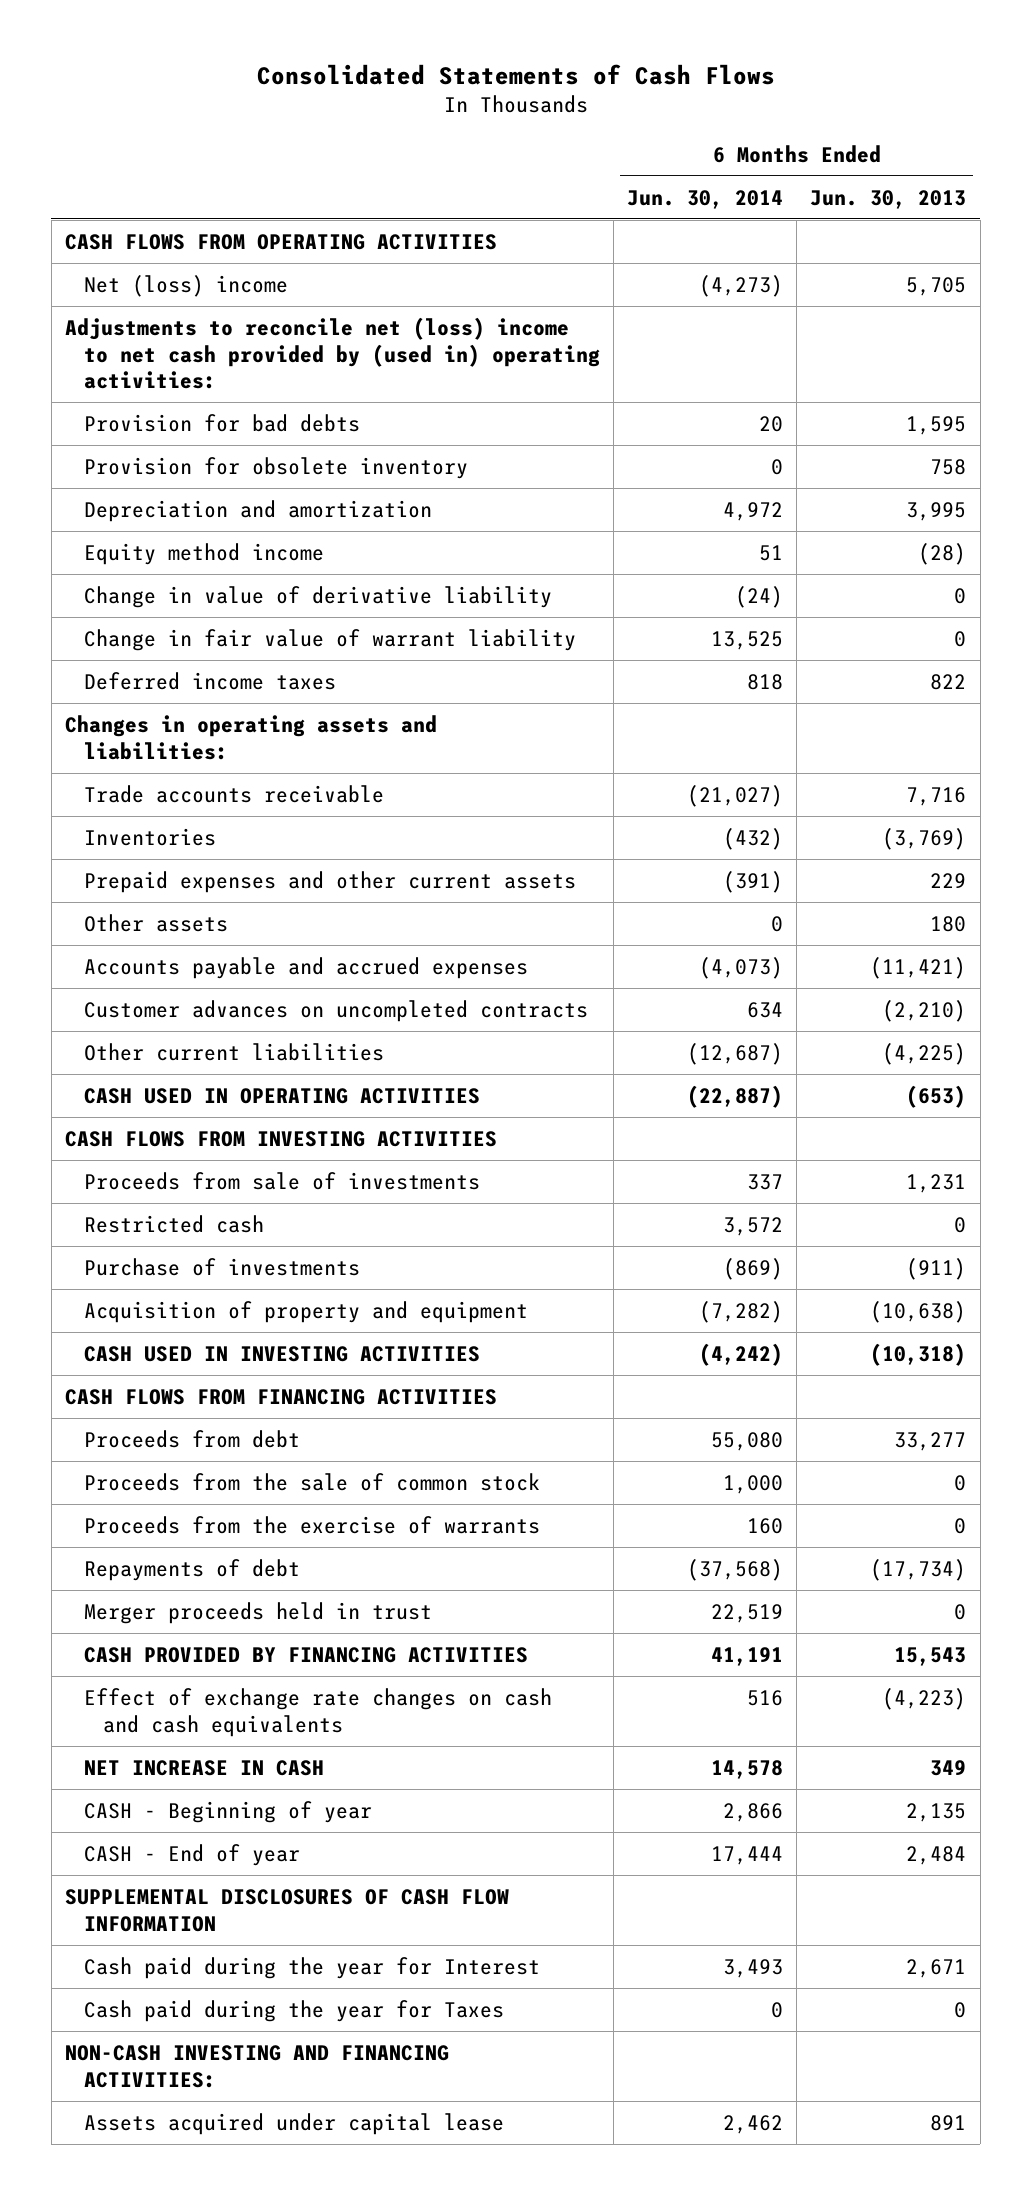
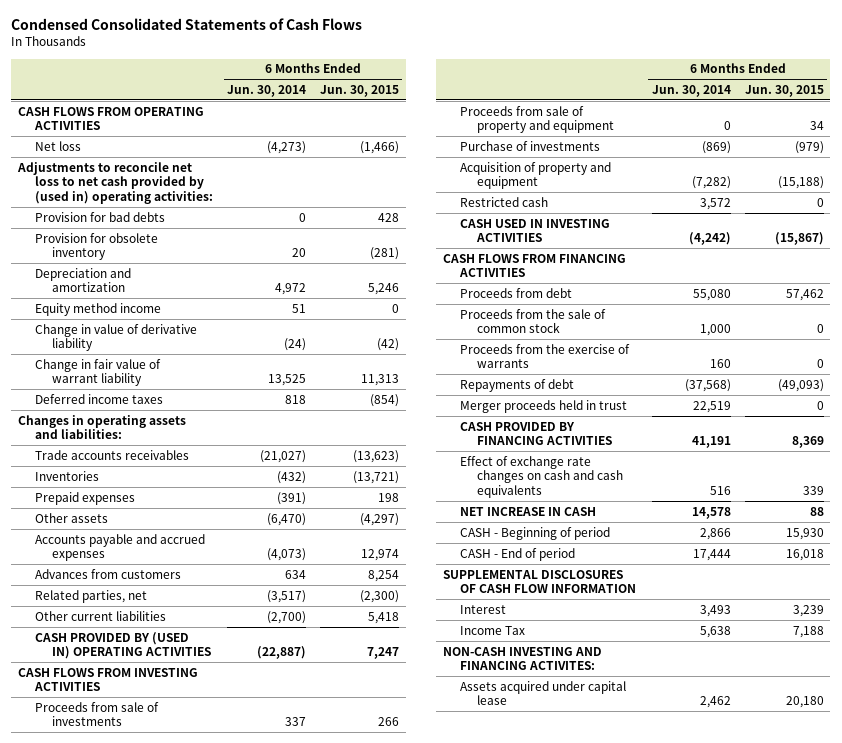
[256,63,775,85] Consolidated Statements of Cash Flows -> [11,18,363,31] Condensed Consolidated Statements of Cash Flows
[810,189,967,209] Jun. 30, 2013 -> none
none -> [319,84,399,97] Jun. 30, 2015
[83,274,288,297] Net (loss) income -> [35,140,82,151] Net loss
[64,316,600,390] Adjustments to reconcile net (loss) income to net cash provided by (used in) operating activities: -> [17,161,214,205] Adjustments to reconcile net loss to net cash provided by (used in) operating activities:
[759,415,784,432] 20 -> [299,212,307,222] 0
[771,458,784,475] 0 -> [292,248,307,258] 20
[83,784,384,803] Trade accounts receivable -> [35,449,190,460] Trade accounts receivables
[83,870,576,893] Prepaid expenses and other current assets -> [35,491,136,505] Prepaid expenses
[771,915,784,932] 0 -> [267,512,307,526] (6,470)
[83,999,588,1022] Customer advances on uncompleted contracts -> [35,568,182,579] Advances from customers
none -> [35,589,148,603] Related parties, net
[687,1042,784,1065] (12,687) -> [267,610,307,624] (2,700)
[83,1087,480,1104] CASH USED IN OPERATING ACTIVITIES -> [35,631,212,660] CASH PROVIDED BY (USED IN) OPERATING ACTIVITIES
none -> [459,105,614,134] Proceeds from sale of property and equipment
[83,1214,264,1233] Restricted cash -> [459,196,548,207] Restricted cash
[83,1800,372,1823] CASH - Beginning of year -> [459,526,610,540] CASH - Beginning of period
[83,1843,300,1866] CASH - End of year -> [459,547,575,561] CASH - End of period
[83,1999,504,2022] Cash paid during the year for Taxes -> none
[83,1956,540,1979] Cash paid during the year for Interest -> [459,604,506,614] Interest
none -> [459,625,525,635] Income Tax
[64,2044,449,2088] NON-CASH INVESTING AND FINANCING ACTIVITIES: -> [442,646,602,671] NON-CASH INVESTING AND FINANCING ACTIVITES:

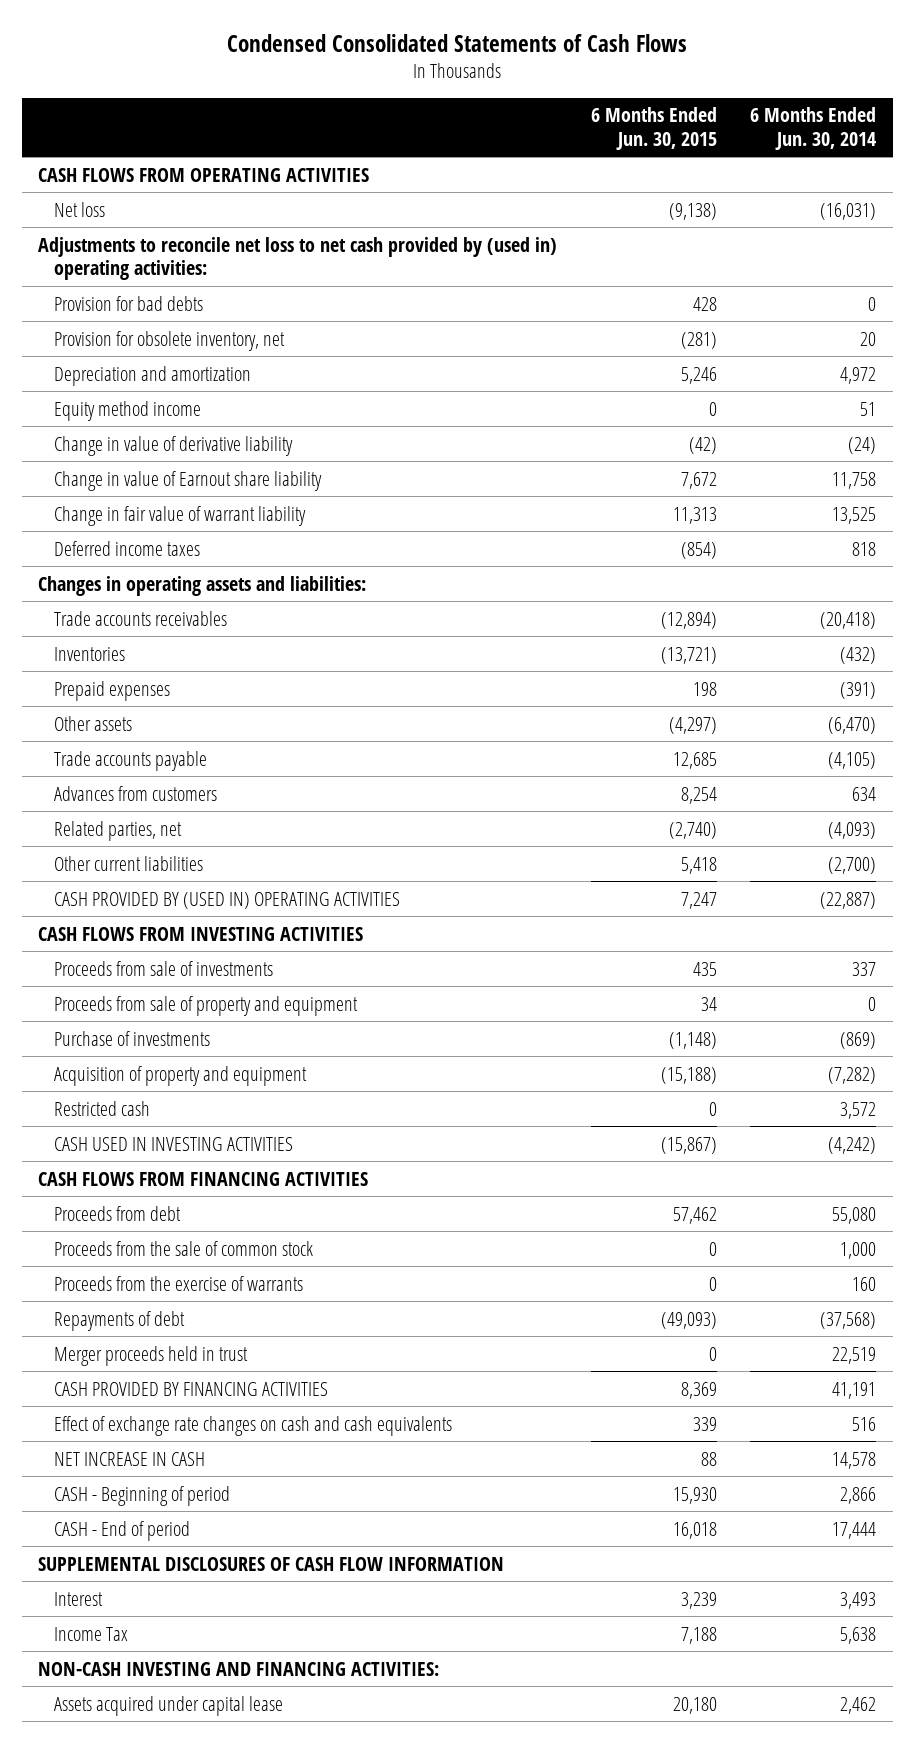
[267,140,307,154] (4,273) -> [820,202,877,220] (16,031)
[359,140,399,154] (1,466) -> [668,202,717,220] (9,138)
[35,232,159,261] Provision for obsolete inventory -> [54,330,286,351] Provision for obsolete inventory, net
none -> [54,470,323,491] Change in value of Earnout share liability
[260,449,307,463] (21,027) -> [820,611,877,629] (20,418)
[352,449,399,463] (13,623) -> [660,611,717,629] (12,894)
[35,533,206,562] Accounts payable and accrued expenses -> none
none -> [54,750,208,771] Trade accounts payable
[267,589,307,603] (3,517) -> [828,821,877,839] (4,093)
[359,589,399,603] (2,300) -> [668,821,717,839] (2,740)
[377,717,399,727] 266 -> [692,961,717,976] 435
[794,140,824,154] (979) -> [668,1031,717,1049] (1,148)
[442,646,602,671] NON-CASH INVESTING AND FINANCING ACTIVITES: -> [38,1661,440,1676] NON-CASH INVESTING AND FINANCING ACTIVITIES:

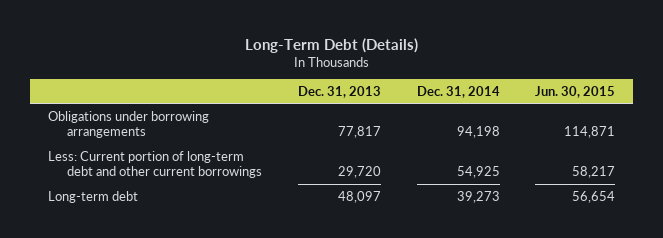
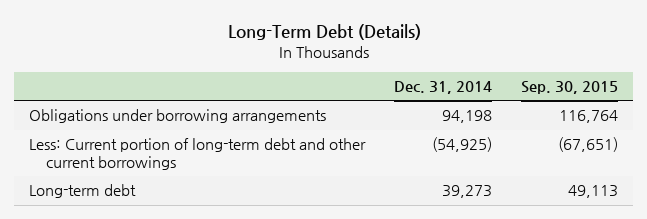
[298,85,382,98] Dec. 31, 2013 -> none
[535,85,616,98] Jun. 30, 2015 -> none
none -> [521,81,619,95] Sep. 30, 2015
[456,166,500,179] 54,925 -> [432,137,493,153] (54,925)

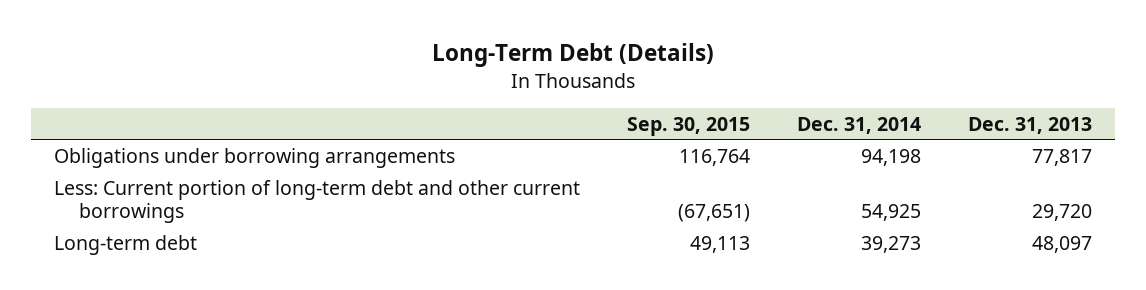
none -> [967,116,1092,134] Dec. 31, 2013
[432,137,493,153] (54,925) -> [861,203,922,221] 54,925

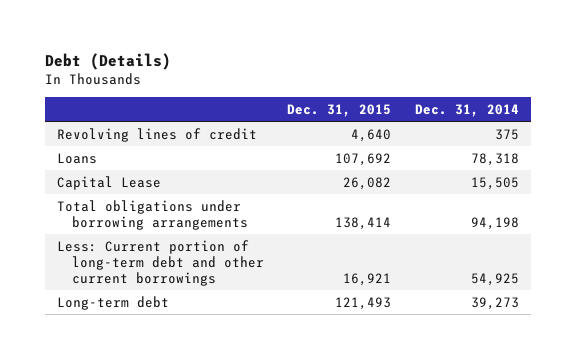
[432,43,715,68] Long-Term Debt (Details) -> [44,52,171,70] Debt (Details)
[627,116,751,136] Sep. 30, 2015 -> none
[967,116,1092,134] Dec. 31, 2013 -> none
none -> [287,103,392,117] Dec. 31, 2015
none -> [56,127,257,142] Revolving lines of credit
none -> [56,152,97,164] Loans
none -> [56,175,161,190] Capital Lease
[54,148,456,169] Obligations under borrowing arrangements -> [56,199,248,230] Total obligations under borrowing arrangements

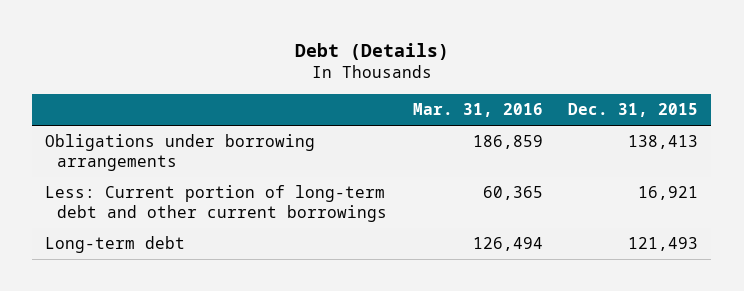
[414,103,519,117] Dec. 31, 2014 -> none
none -> [412,103,543,118] Mar. 31, 2016
[56,127,257,142] Revolving lines of credit -> none
[56,152,97,164] Loans -> none
[56,175,161,190] Capital Lease -> none
[56,199,248,230] Total obligations under borrowing arrangements -> [45,134,316,172] Obligations under borrowing arrangements
[335,216,392,230] 138,414 -> [628,135,699,150] 138,413

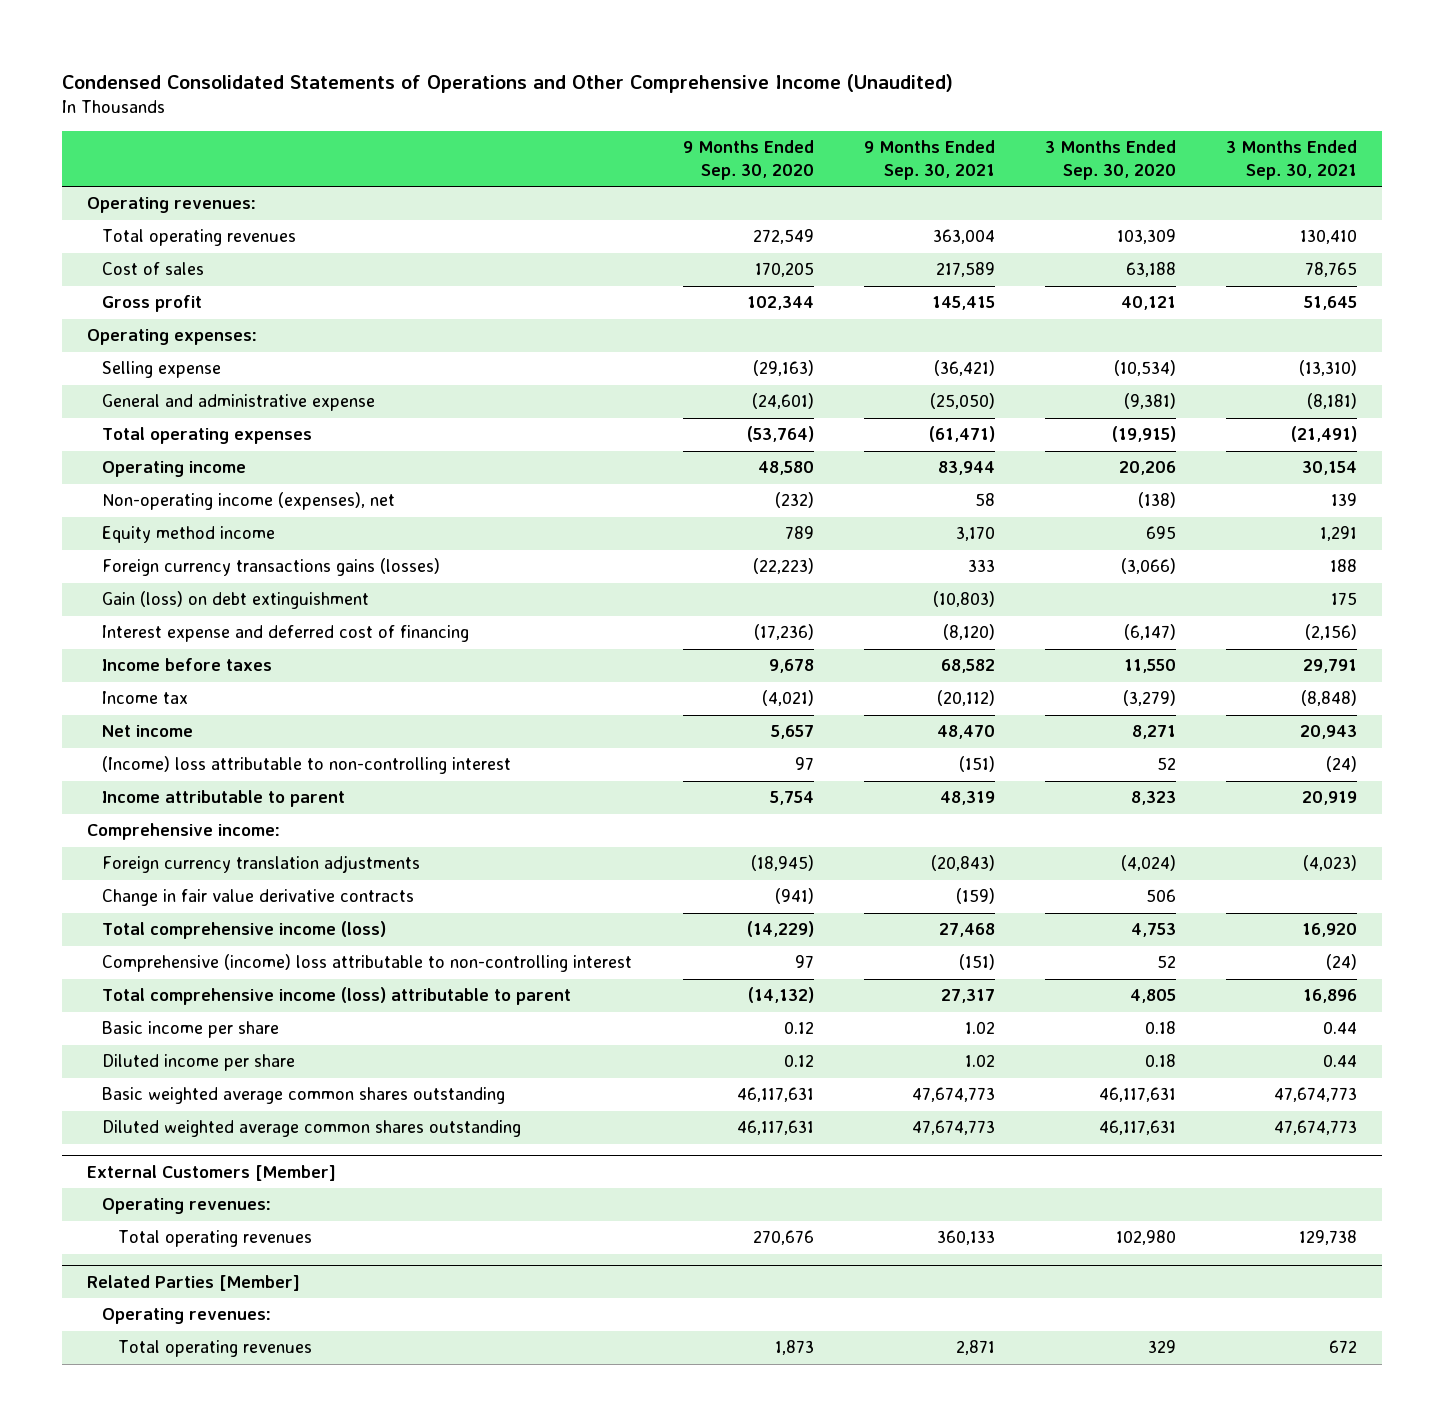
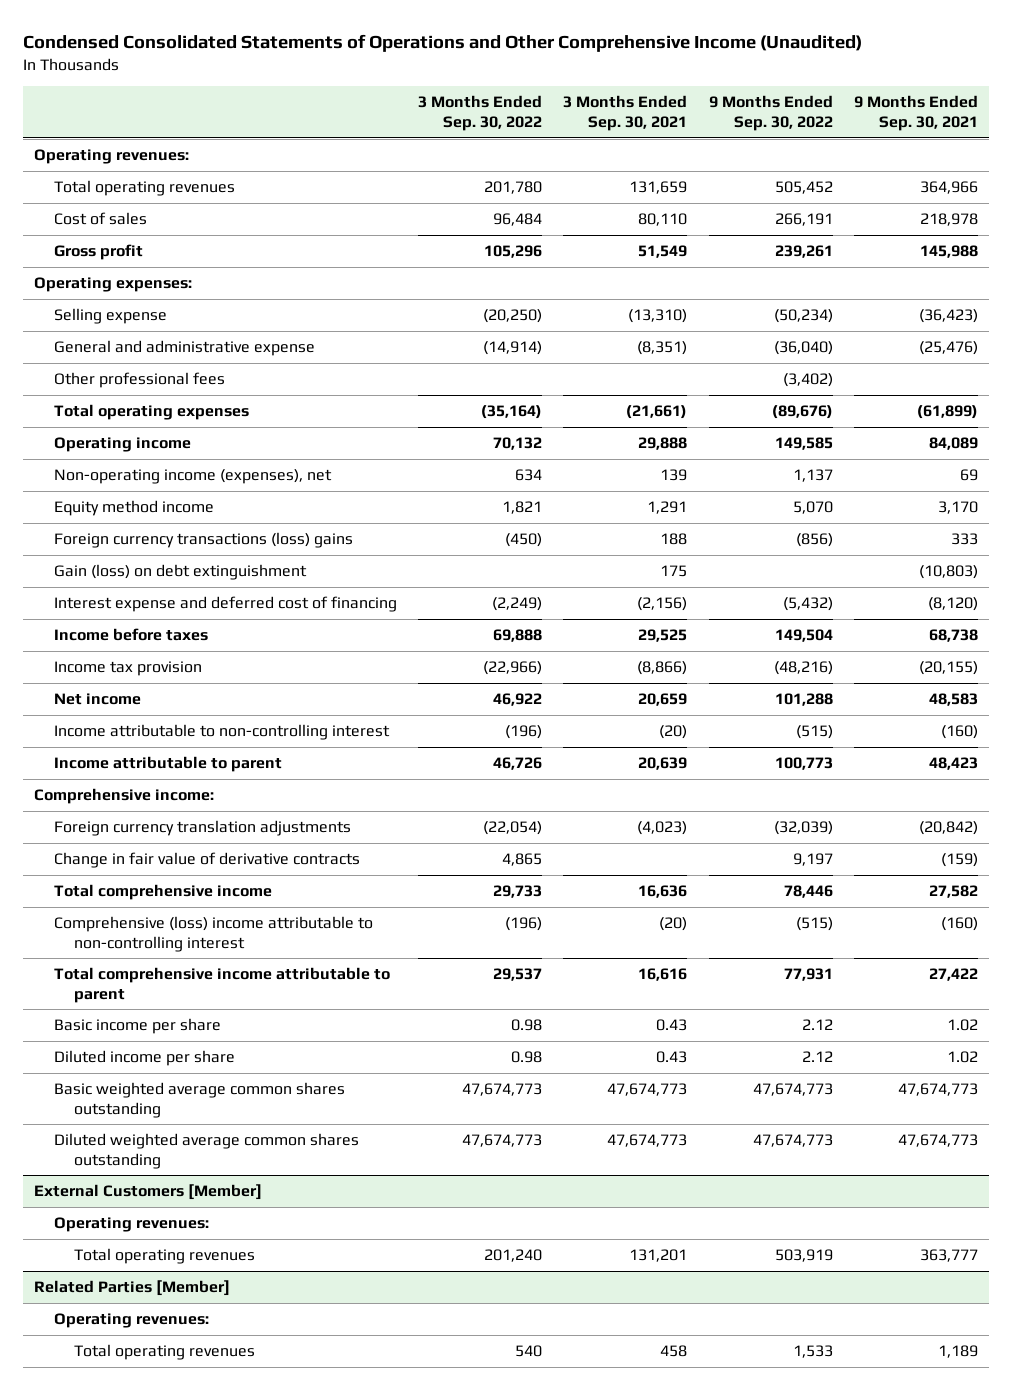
[682,140,814,181] 9 Months Ended Sep. 30, 2020 -> none
[1045,140,1177,181] 3 Months Ended Sep. 30, 2020 -> none
none -> [418,95,543,132] 3 Months Ended Sep. 30, 2022
none -> [708,95,833,132] 9 Months Ended Sep. 30, 2022
[932,229,995,245] 363,004 -> [920,181,979,195] 364,966
[1300,229,1358,245] 130,410 -> [629,181,688,195] 131,659
[935,262,995,278] 217,589 -> [920,213,979,227] 218,978
[1305,262,1358,278] 78,765 -> [638,213,688,227] 80,110
[931,296,995,311] 145,415 -> [920,245,979,259] 145,988
[1304,296,1358,311] 51,645 -> [638,245,688,259] 51,549
[933,360,995,377] (36,421) -> [919,309,979,324] (36,423)
[929,393,995,410] (25,050) -> [919,341,979,356] (25,476)
[1307,393,1358,410] (8,181) -> [637,341,688,356] (8,351)
none -> [53,372,225,389] Other professional fees
[928,426,995,443] (61,471) -> [917,405,979,420] (61,899)
[1291,426,1358,443] (21,491) -> [626,405,688,420] (21,661)
[937,461,995,476] 83,944 -> [929,437,979,451] 84,089
[1302,461,1358,476] 30,154 -> [638,437,688,451] 29,888
[974,493,995,507] 58 -> [960,469,979,482] 69
[102,558,441,577] Foreign currency transactions gains (losses) -> [53,532,353,549] Foreign currency transactions (loss) gains
[940,659,995,674] 68,582 -> [929,629,979,643] 68,738
[1303,659,1358,674] 29,791 -> [638,629,688,643] 29,525
[102,691,189,705] Income tax -> [53,661,202,677] Income tax provision
[936,690,995,707] (20,112) -> [919,661,979,676] (20,155)
[1301,690,1358,707] (8,848) -> [637,661,688,676] (8,866)
[936,725,995,740] 48,470 -> [929,693,979,707] 48,583
[1300,725,1358,740] 20,943 -> [638,693,688,707] 20,659
[102,756,512,775] (Income) loss attributable to non-controlling interest -> [53,724,390,741] Income attributable to non-controlling interest
[958,756,995,773] (151) -> [941,725,979,740] (160)
[1326,756,1358,773] (24) -> [659,725,688,740] (20)
[939,791,995,806] 48,319 -> [929,757,979,771] 48,423
[1302,791,1358,806] 20,919 -> [638,757,688,771] 20,639
[930,855,995,872] (20,843) -> [919,821,979,836] (20,842)
[102,889,415,907] Change in fair value derivative contracts -> [53,852,360,869] Change in fair value of derivative contracts
[102,921,387,940] Total comprehensive income (loss) -> [53,884,272,901] Total comprehensive income
[938,923,995,938] 27,468 -> [929,885,979,899] 27,582
[1302,923,1358,938] 16,920 -> [638,885,688,899] 16,636
[102,954,633,973] Comprehensive (income) loss attributable to non-controlling interest -> [53,916,373,952] Comprehensive (loss) income attributable to non-controlling interest
[958,954,995,971] (151) -> [941,917,979,932] (160)
[1326,954,1358,971] (24) -> [659,917,688,932] (20)
[102,987,572,1006] Total comprehensive income (loss) attributable to parent -> [53,967,390,1003] Total comprehensive income attributable to parent
[940,989,995,1004] 27,317 -> [929,968,979,982] 27,422
[1303,989,1358,1004] 16,896 -> [638,968,688,982] 16,616
[1323,1021,1358,1035] 0.44 -> [656,1019,688,1032] 0.43
[1323,1054,1358,1068] 0.44 -> [656,1051,688,1064] 0.43
[936,1230,995,1246] 360,133 -> [920,1249,979,1263] 363,777
[1299,1230,1358,1246] 129,738 -> [629,1249,688,1263] 131,201
[955,1340,995,1356] 2,871 -> [938,1345,979,1359] 1,189
[1329,1340,1358,1354] 672 -> [660,1345,688,1358] 458

